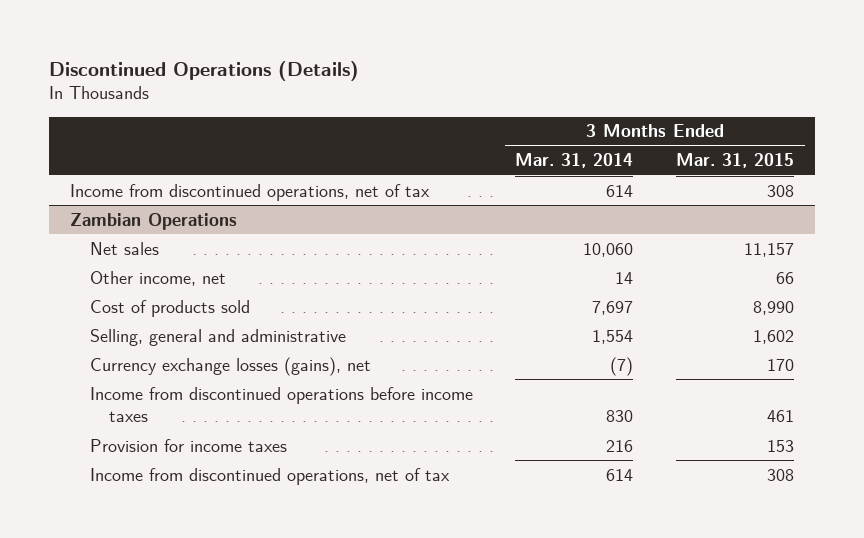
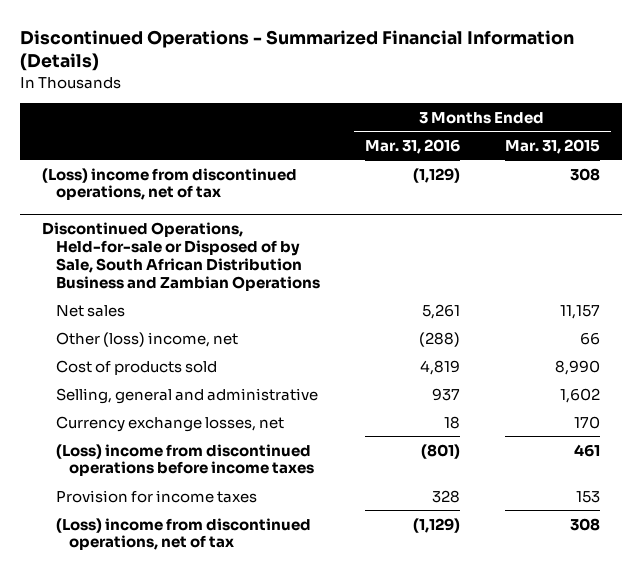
[48,60,359,81] Discontinued Operations (Details) -> [20,29,575,72] Discontinued Operations - Summarized Financial Information (Details)
[515,153,634,169] Mar. 31, 2014 -> none
none -> [364,138,460,154] Mar. 31, 2016
[70,212,238,230] Zambian Operations -> none
[70,183,431,201] Income from discontinued operations, net of tax -> [42,167,298,201] (Loss) income from discontinued operations, net of tax
none -> [42,222,320,291] Discontinued Operations, Held-for-sale or Disposed of by Sale, South African Distribution Business and Zambian Operations
[89,270,226,286] Other income, net -> [55,331,238,347] Other (loss) income, net
[89,356,371,376] Currency exchange losses (gains), net -> [55,415,284,432] Currency exchange losses, net
[89,386,473,423] Income from discontinued operations before income taxes -> [55,443,315,477] (Loss) income from discontinued operations before income taxes
[89,467,450,485] Income from discontinued operations, net of tax -> [55,517,311,551] (Loss) income from discontinued operations, net of tax

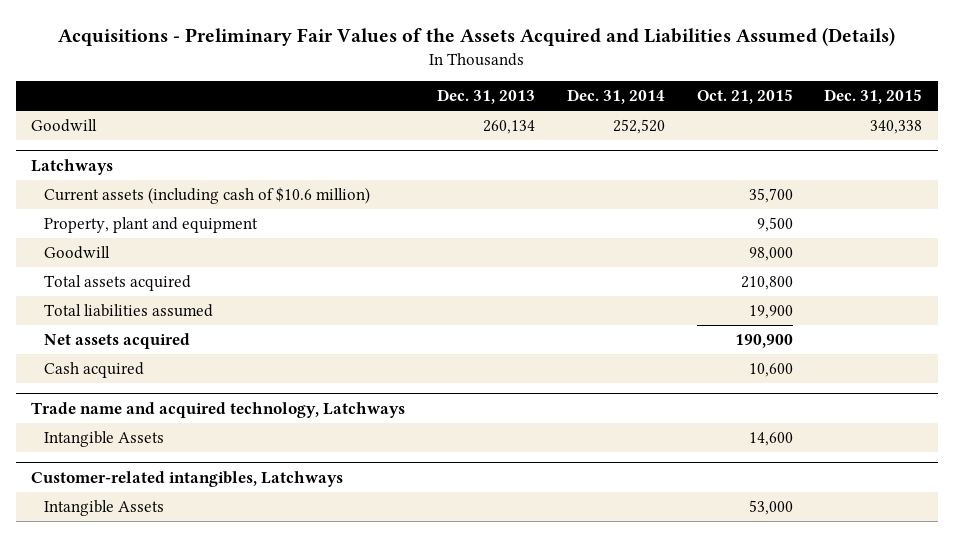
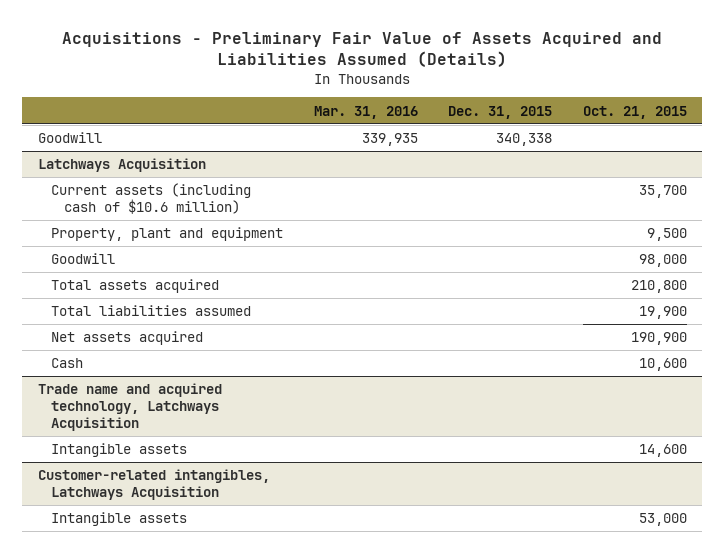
[57,26,895,46] Acquisitions - Preliminary Fair Values of the Assets Acquired and Liabilities Assumed (Details) -> [62,31,663,68] Acquisitions - Preliminary Fair Value of Assets Acquired and Liabilities Assumed (Details)
[437,89,536,105] Dec. 31, 2013 -> none
[566,89,665,105] Dec. 31, 2014 -> none
none -> [313,105,418,119] Mar. 31, 2016
[31,158,114,175] Latchways -> [37,158,206,173] Latchways Acquisition
[44,361,145,378] Cash acquired -> [50,358,83,369] Cash
[31,401,406,418] Trade name and acquired technology, Latchways -> [37,383,222,432] Trade name and acquired technology, Latchways Acquisition
[44,430,165,447] Intangible Assets -> [50,443,187,458] Intangible assets
[31,470,344,487] Customer-related intangibles, Latchways -> [37,469,270,501] Customer-related intangibles, Latchways Acquisition
[44,499,165,516] Intangible Assets -> [50,512,187,527] Intangible assets

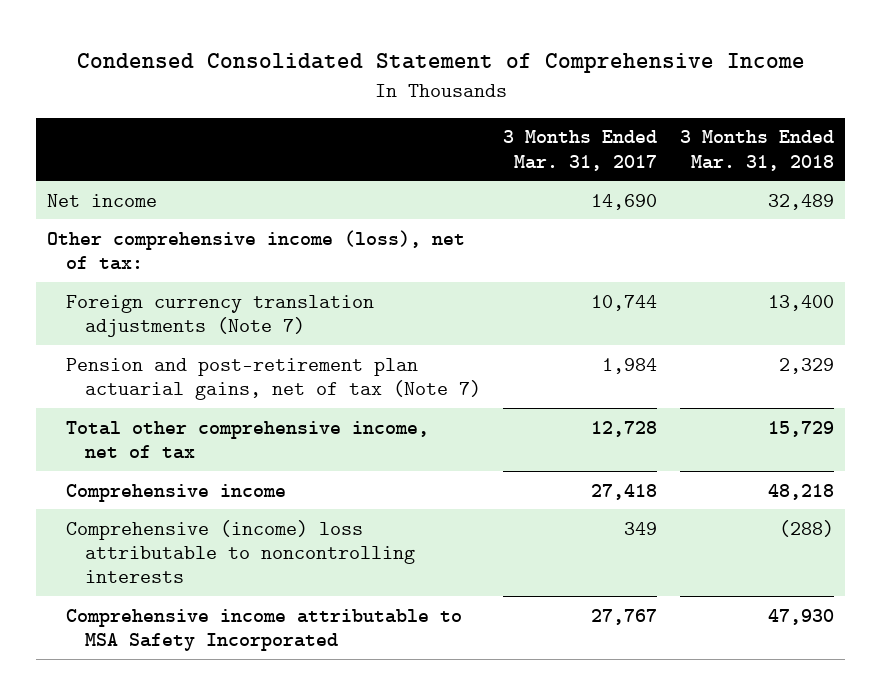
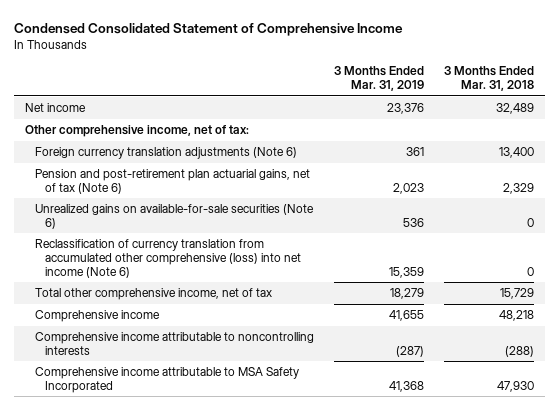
[503,130,658,171] 3 Months Ended Mar. 31, 2017 -> none
none -> [334,66,425,92] 3 Months Ended Mar. 31, 2019
[46,229,465,270] Other comprehensive income (loss), net of tax: -> [24,125,249,138] Other comprehensive income, net of tax:
[65,294,374,337] Foreign currency translation adjustments (Note 7) -> [34,147,297,160] Foreign currency translation adjustments (Note 6)
[65,357,481,400] Pension and post-retirement plan actuarial gains, net of tax (Note 7) -> [34,169,310,194] Pension and post-retirement plan actuarial gains, net of tax (Note 6)
none -> [34,204,314,229] Unrealized gains on available-for-sale securities (Note 6)
none -> [34,239,302,278] Reclassification of currency translation from accumulated other comprehensive (loss) into net income (Note 6)
[65,519,415,584] Comprehensive (income) loss attributable to noncontrolling interests -> [34,332,314,355] Comprehensive income attributable to noncontrolling interests

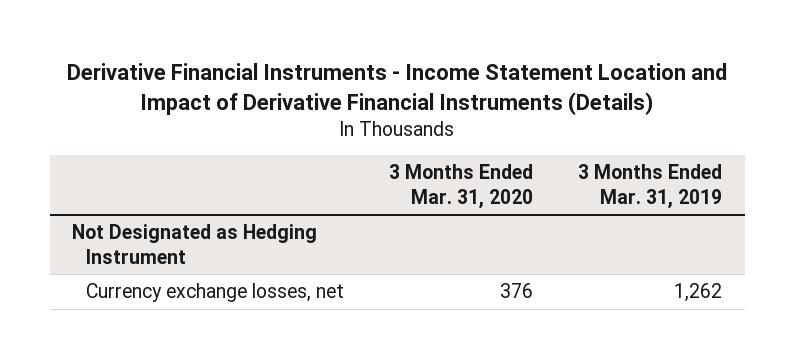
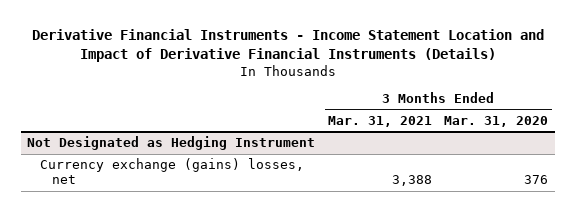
[578,164,723,209] 3 Months Ended Mar. 31, 2019 -> none
none -> [327,115,432,127] Mar. 31, 2021
[86,283,345,303] Currency exchange losses, net -> [39,158,304,185] Currency exchange (gains) losses, net

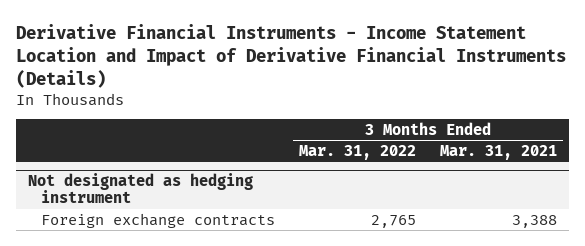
[444,115,549,127] Mar. 31, 2020 -> none
none -> [298,144,416,160] Mar. 31, 2022
[26,136,315,151] Not Designated as Hedging Instrument -> [28,173,254,204] Not designated as hedging instrument
[39,158,304,185] Currency exchange (gains) losses, net -> [40,212,275,228] Foreign exchange contracts

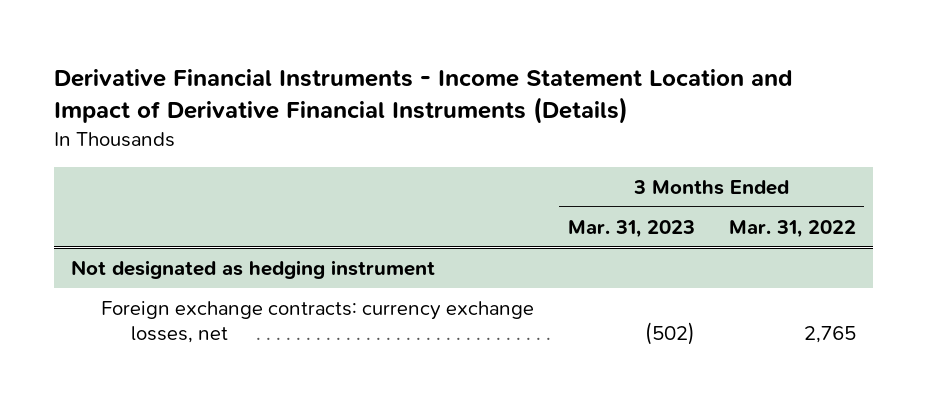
[440,144,558,160] Mar. 31, 2021 -> none
none -> [567,219,695,238] Mar. 31, 2023
[40,212,275,228] Foreign exchange contracts -> [101,300,535,343] Foreign exchange contracts: currency exchange losses, net

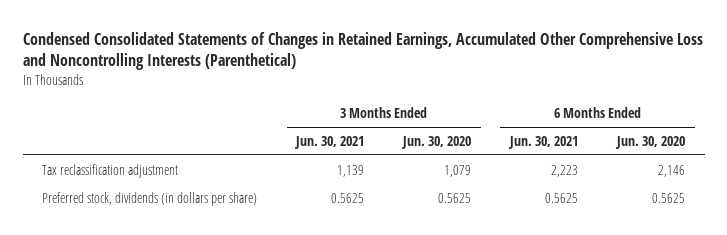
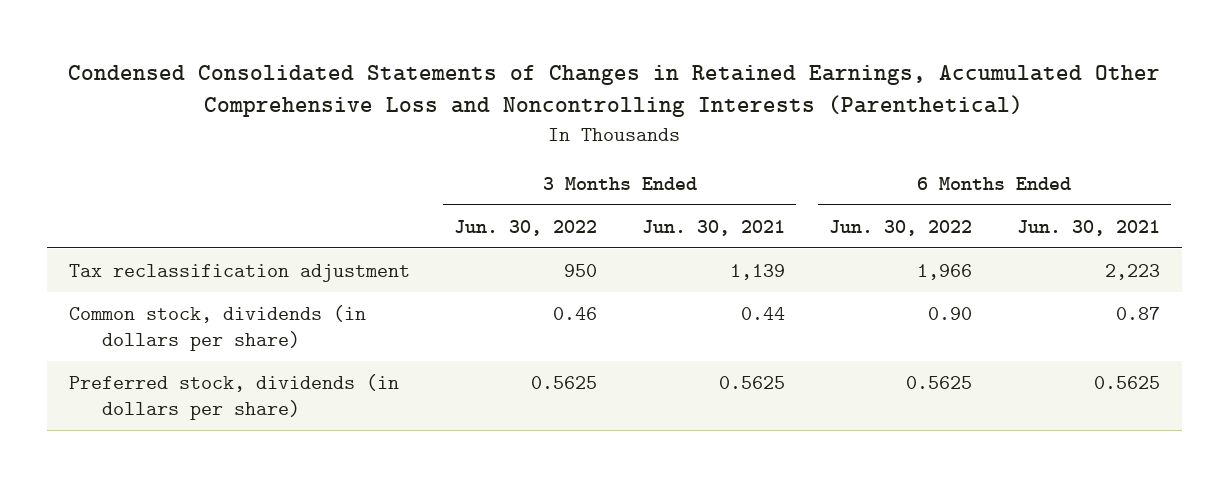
[401,135,472,149] Jun. 30, 2020 -> none
[615,135,686,149] Jun. 30, 2020 -> none
none -> [454,219,598,236] Jun. 30, 2022
none -> [829,219,973,236] Jun. 30, 2022
none -> [69,304,367,352] Common stock, dividends (in dollars per share)

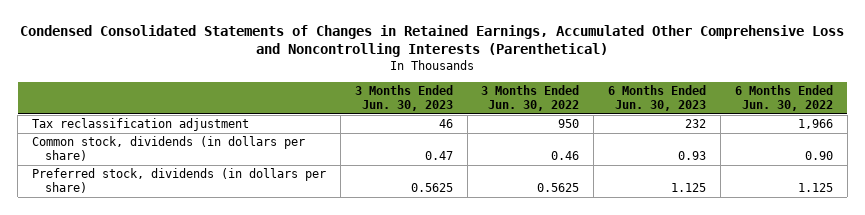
[641,219,785,236] Jun. 30, 2021 -> none
[1016,219,1160,236] Jun. 30, 2021 -> none
none -> [354,84,453,112] 3 Months Ended Jun. 30, 2023
none -> [608,84,707,112] 6 Months Ended Jun. 30, 2023
[906,375,973,389] 0.5625 -> [797,183,833,193] 1.125

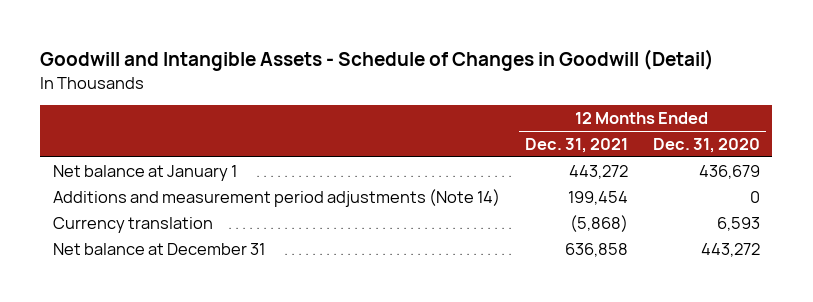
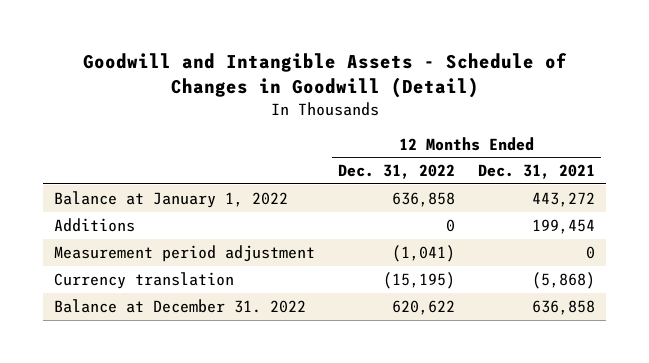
[652,138,760,154] Dec. 31, 2020 -> none
none -> [338,164,456,180] Dec. 31, 2022
[52,165,237,182] Net balance at January 1 -> [54,190,289,208] Balance at January 1, 2022
none -> [54,217,136,232] Additions
[52,189,500,208] Additions and measurement period adjustments (Note 14) -> [54,244,316,262] Measurement period adjustment
[567,191,628,206] 199,454 -> [586,245,596,259] 0
[52,243,265,256] Net balance at December 31 -> [54,298,307,313] Balance at December 31. 2022

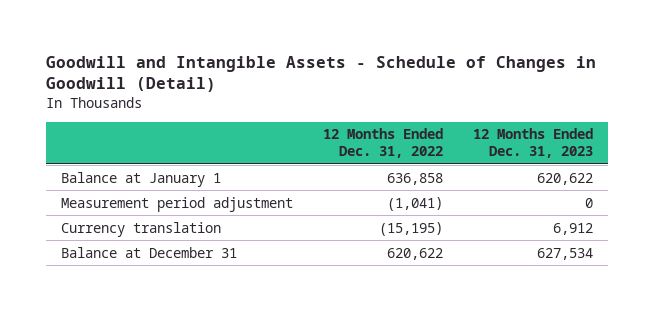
[478,164,596,180] Dec. 31, 2021 -> none
none -> [473,128,594,159] 12 Months Ended Dec. 31, 2023
[54,217,136,232] Additions -> none
[54,190,289,208] Balance at January 1, 2022 -> [61,171,222,187] Balance at January 1
[54,298,307,313] Balance at December 31. 2022 -> [61,246,238,258] Balance at December 31

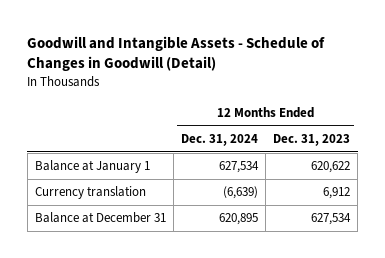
[323,128,444,159] 12 Months Ended Dec. 31, 2022 -> none
none -> [181,134,259,147] Dec. 31, 2024
[61,196,294,212] Measurement period adjustment -> none

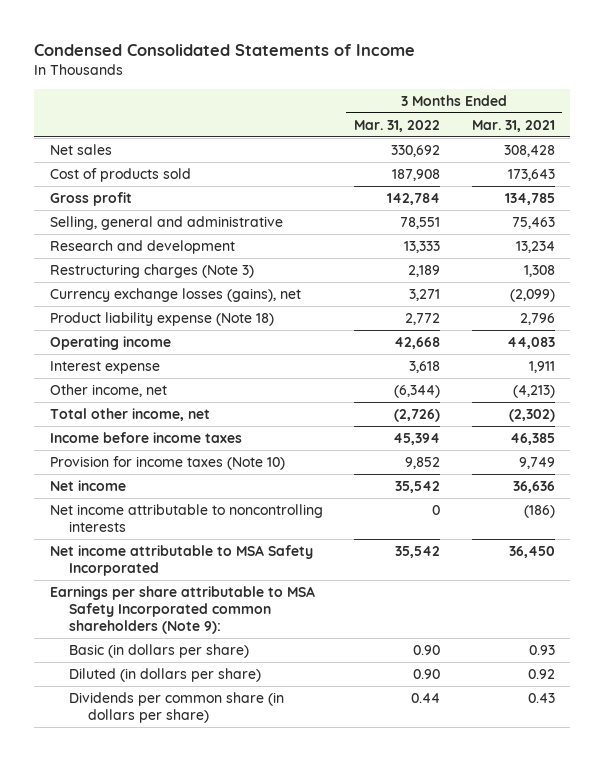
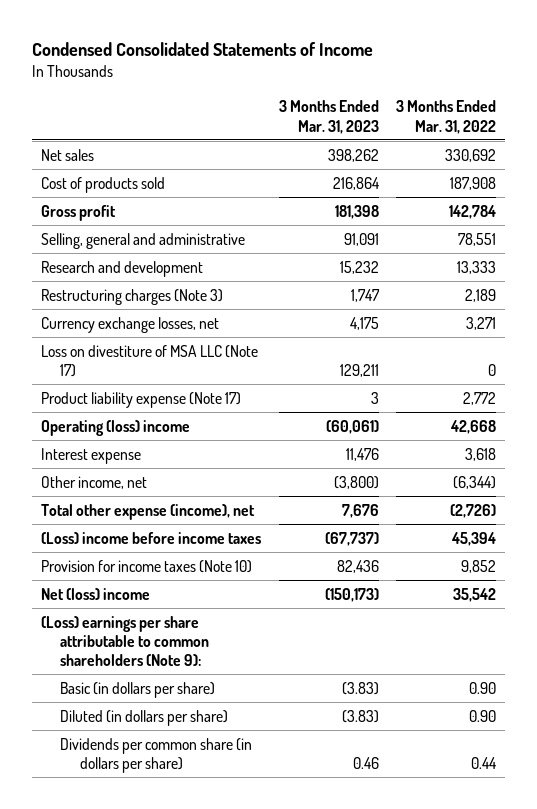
[471,119,555,132] Mar. 31, 2021 -> none
none -> [278,100,379,134] 3 Months Ended Mar. 31, 2023
[49,287,301,302] Currency exchange losses (gains), net -> [40,316,219,333] Currency exchange losses, net
none -> [40,344,258,377] Loss on divestiture of MSA LLC (Note 17)
[49,311,274,326] Product liability expense (Note 18) -> [40,391,241,408] Product liability expense (Note 17)
[49,335,171,350] Operating income -> [40,419,190,436] Operating (loss) income
[49,407,210,421] Total other income, net -> [40,503,255,520] Total other expense (income), net
[49,431,242,443] Income before income taxes -> [40,531,261,544] (Loss) income before income taxes
[49,479,126,491] Net income -> none
[49,503,323,533] Net income attributable to noncontrolling interests -> none
[49,544,313,577] Net income attributable to MSA Safety Incorporated -> [40,587,150,600] Net (loss) income
[49,585,315,635] Earnings per share attributable to MSA Safety Incorporated common shareholders (Note 9): -> [40,615,210,666] (Loss) earnings per share attributable to common shareholders (Note 9):

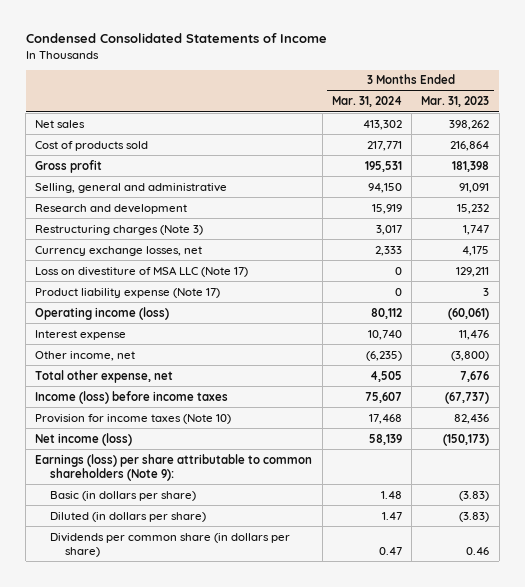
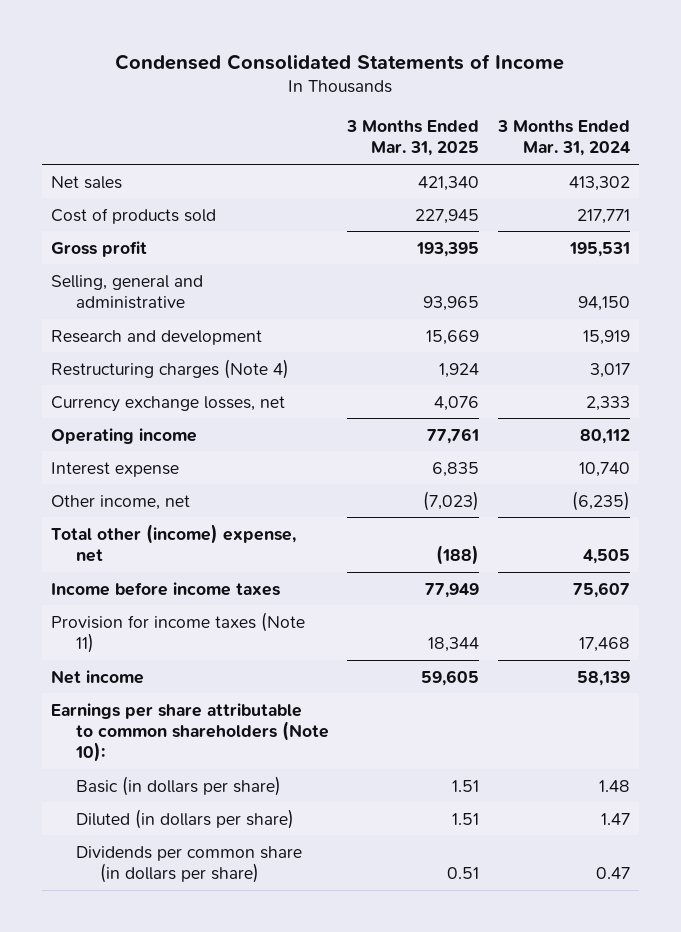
[421,96,490,108] Mar. 31, 2023 -> none
none -> [346,120,480,157] 3 Months Ended Mar. 31, 2025
[35,224,204,235] Restructuring charges (Note 3) -> [50,358,289,379] Restructuring charges (Note 4)
[35,265,249,277] Loss on divestiture of MSA LLC (Note 17) -> none
[35,287,221,298] Product liability expense (Note 17) -> none
[35,306,170,320] Operating income (loss) -> [50,427,197,444] Operating income
[35,369,174,383] Total other expense, net -> [50,523,296,563] Total other (income) expense, net
[35,390,229,404] Income (loss) before income taxes -> [50,581,280,596] Income before income taxes
[35,413,232,424] Provision for income taxes (Note 10) -> [50,611,305,654] Provision for income taxes (Note 11)
[35,432,133,446] Net income (loss) -> [50,669,144,684] Net income
[35,453,313,481] Earnings (loss) per share attributable to common shareholders (Note 9): -> [50,702,329,763] Earnings per share attributable to common shareholders (Note 10):

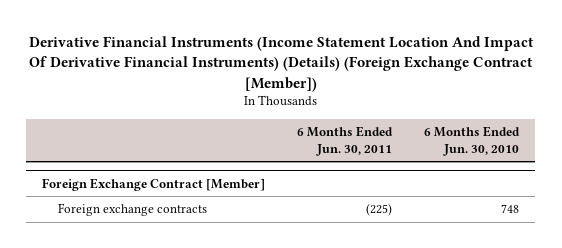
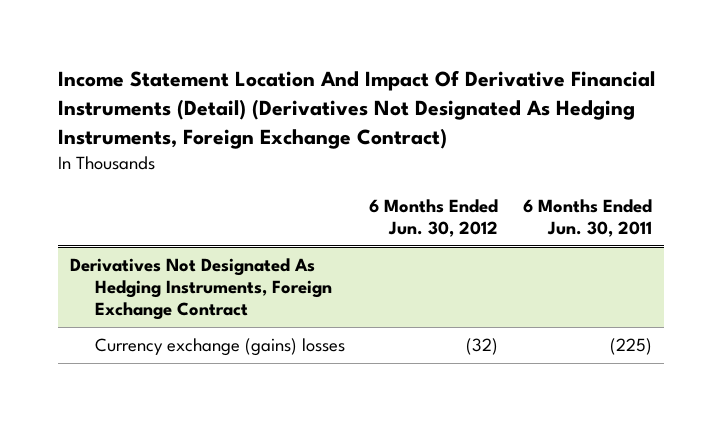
[28,35,534,92] Derivative Financial Instruments (Income Statement Location And Impact Of Derivative Financial Instruments) (Details) (Foreign Exchange Contract [Member]) -> [57,70,655,150] Income Statement Location And Impact Of Derivative Financial Instruments (Detail) (Derivatives Not Designated As Hedging Instruments, Foreign Exchange Contract)
[424,125,521,156] 6 Months Ended Jun. 30, 2010 -> none
none -> [369,198,499,237] 6 Months Ended Jun. 30, 2012
[42,177,266,191] Foreign Exchange Contract [Member] -> none
none -> [69,258,332,320] Derivatives Not Designated As Hedging Instruments, Foreign Exchange Contract
[57,203,207,217] Foreign exchange contracts -> [94,338,345,357] Currency exchange (gains) losses

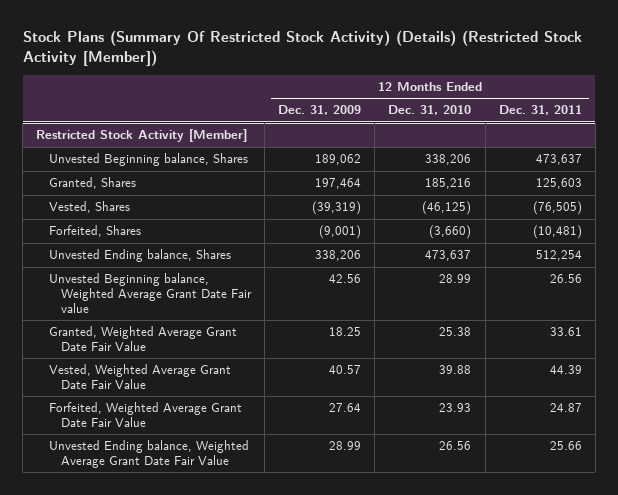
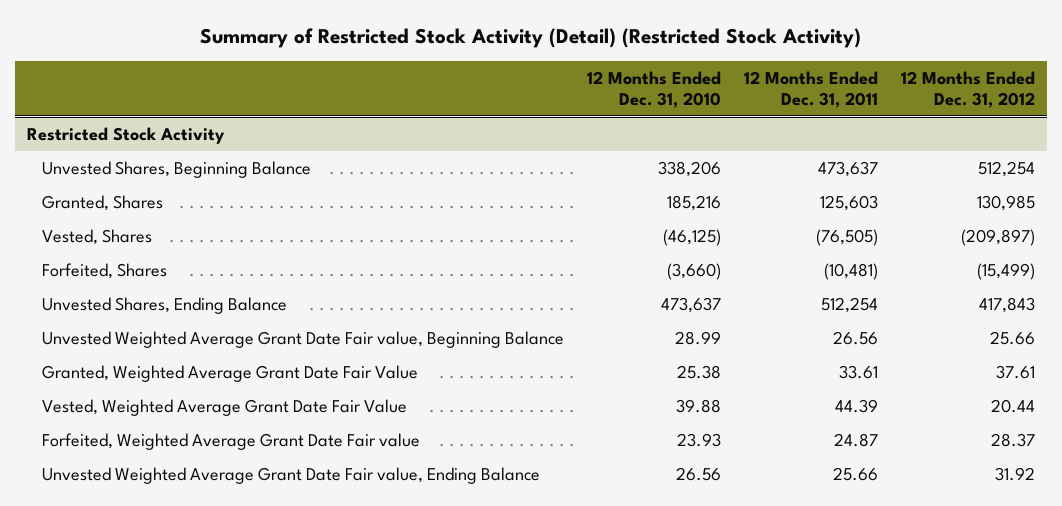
[22,30,582,66] Stock Plans (Summary Of Restricted Stock Activity) (Details) (Restricted Stock Activity [Member]) -> [200,28,862,49] Summary of Restricted Stock Activity (Detail) (Restricted Stock Activity)
[278,105,362,116] Dec. 31, 2009 -> none
none -> [901,71,1036,109] 12 Months Ended Dec. 31, 2012
[36,129,248,143] Restricted Stock Activity [Member] -> [26,126,225,144] Restricted Stock Activity
[48,153,248,167] Unvested Beginning balance, Shares -> [41,160,311,178] Unvested Shares, Beginning Balance
[48,249,231,263] Unvested Ending balance, Shares -> [41,296,287,314] Unvested Shares, Ending Balance
[48,273,252,313] Unvested Beginning balance, Weighted Average Grant Date Fair value -> [41,330,564,348] Unvested Weighted Average Grant Date Fair value, Beginning Balance
[48,402,242,427] Forfeited, Weighted Average Grant Date Fair Value -> [41,432,420,450] Forfeited, Weighted Average Grant Date Fair value
[48,440,249,468] Unvested Ending balance, Weighted Average Grant Date Fair Value -> [41,466,540,484] Unvested Weighted Average Grant Date Fair value, Ending Balance

